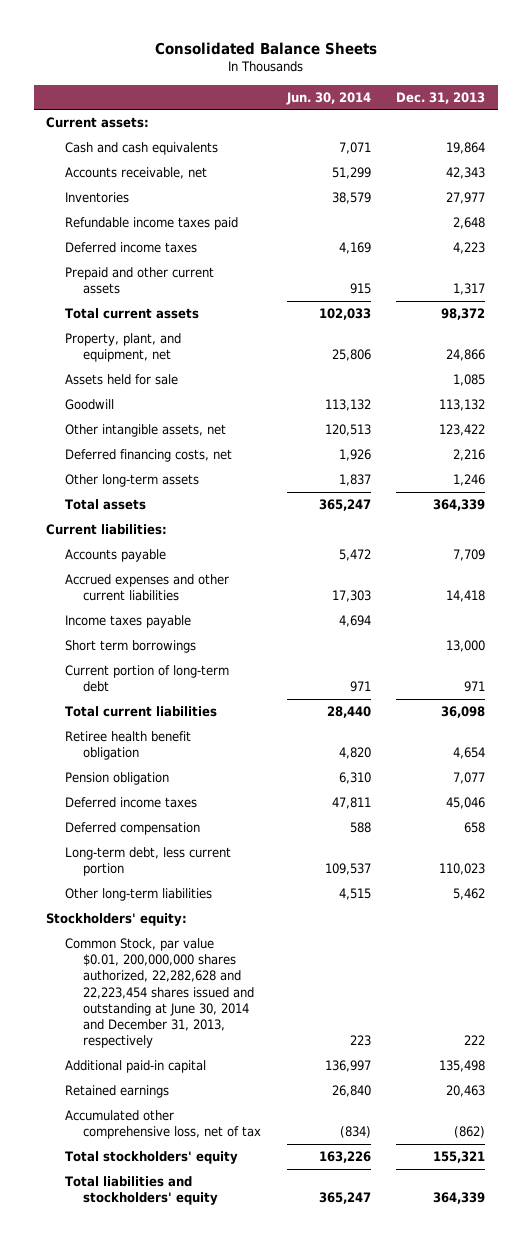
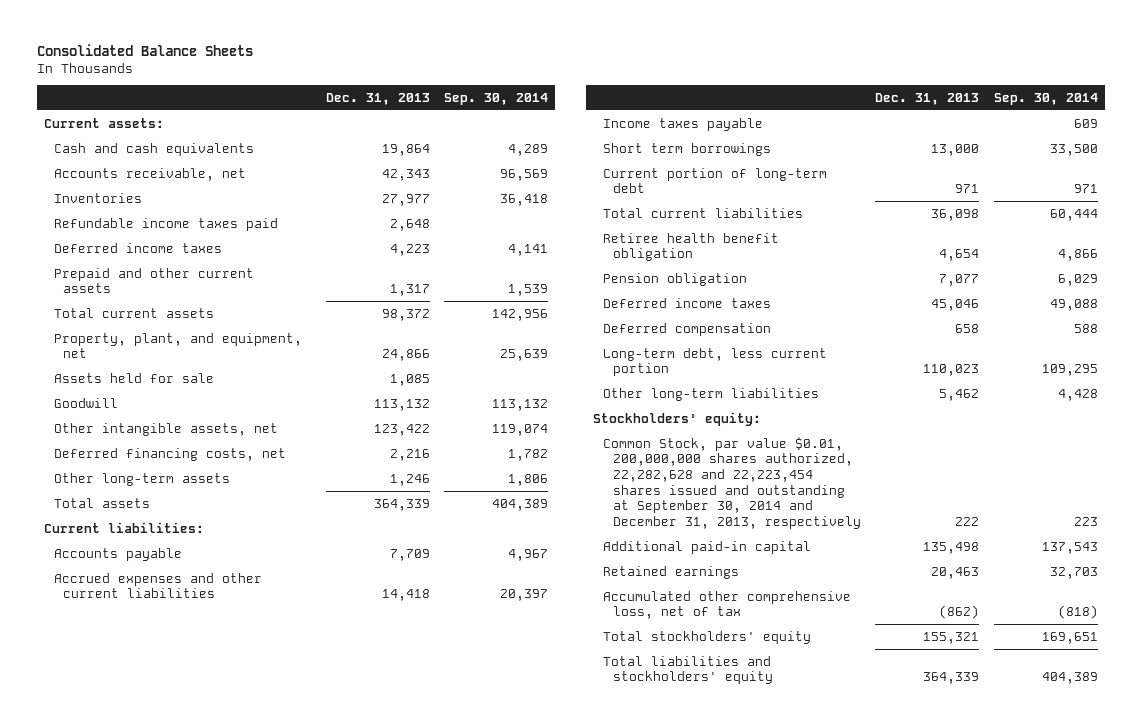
[285,91,371,105] Jun. 30, 2014 -> none
none -> [444,92,549,105] Sep. 30, 2014
[64,938,255,1048] Common Stock, par value $0.01, 200,000,000 shares authorized, 22,282,628 and 22,223,454 shares issued and outstanding at June 30, 2014 and December 31, 2013, respectively -> [603,436,861,529] Common Stock, par value $0.01, 200,000,000 shares authorized, 22,282,628 and 22,223,454 shares issued and outstanding at September 30, 2014 and December 31, 2013, respectively

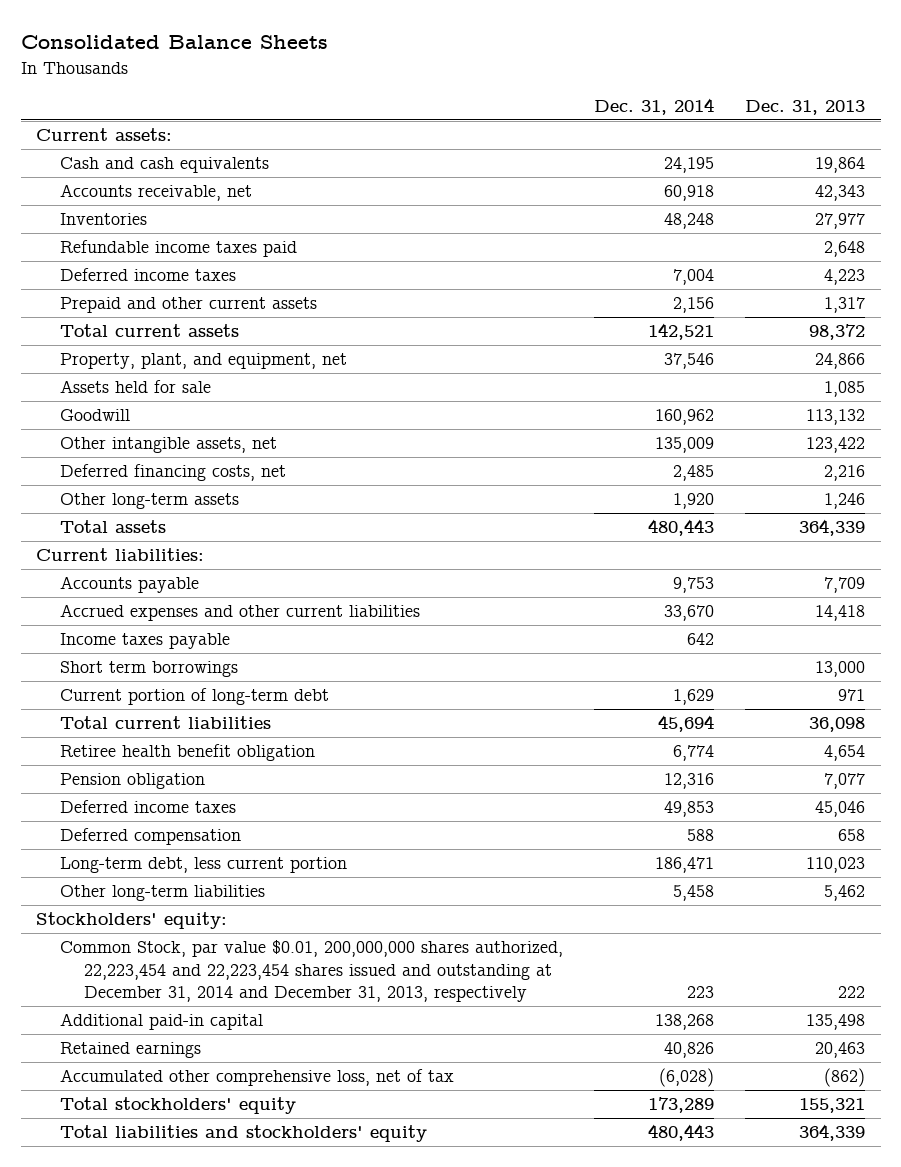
[444,92,549,105] Sep. 30, 2014 -> none
none -> [593,97,714,115] Dec. 31, 2014
[603,436,861,529] Common Stock, par value $0.01, 200,000,000 shares authorized, 22,282,628 and 22,223,454 shares issued and outstanding at September 30, 2014 and December 31, 2013, respectively -> [59,940,563,1003] Common Stock, par value $0.01, 200,000,000 shares authorized, 22,223,454 and 22,223,454 shares issued and outstanding at December 31, 2014 and December 31, 2013, respectively

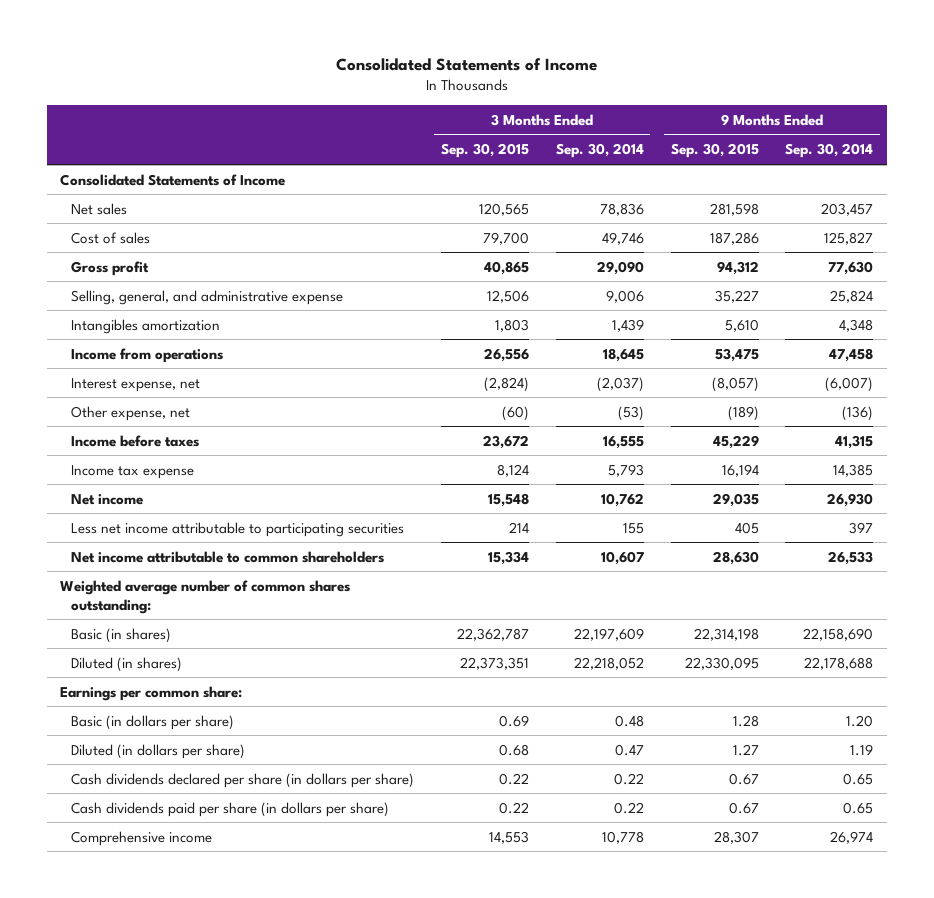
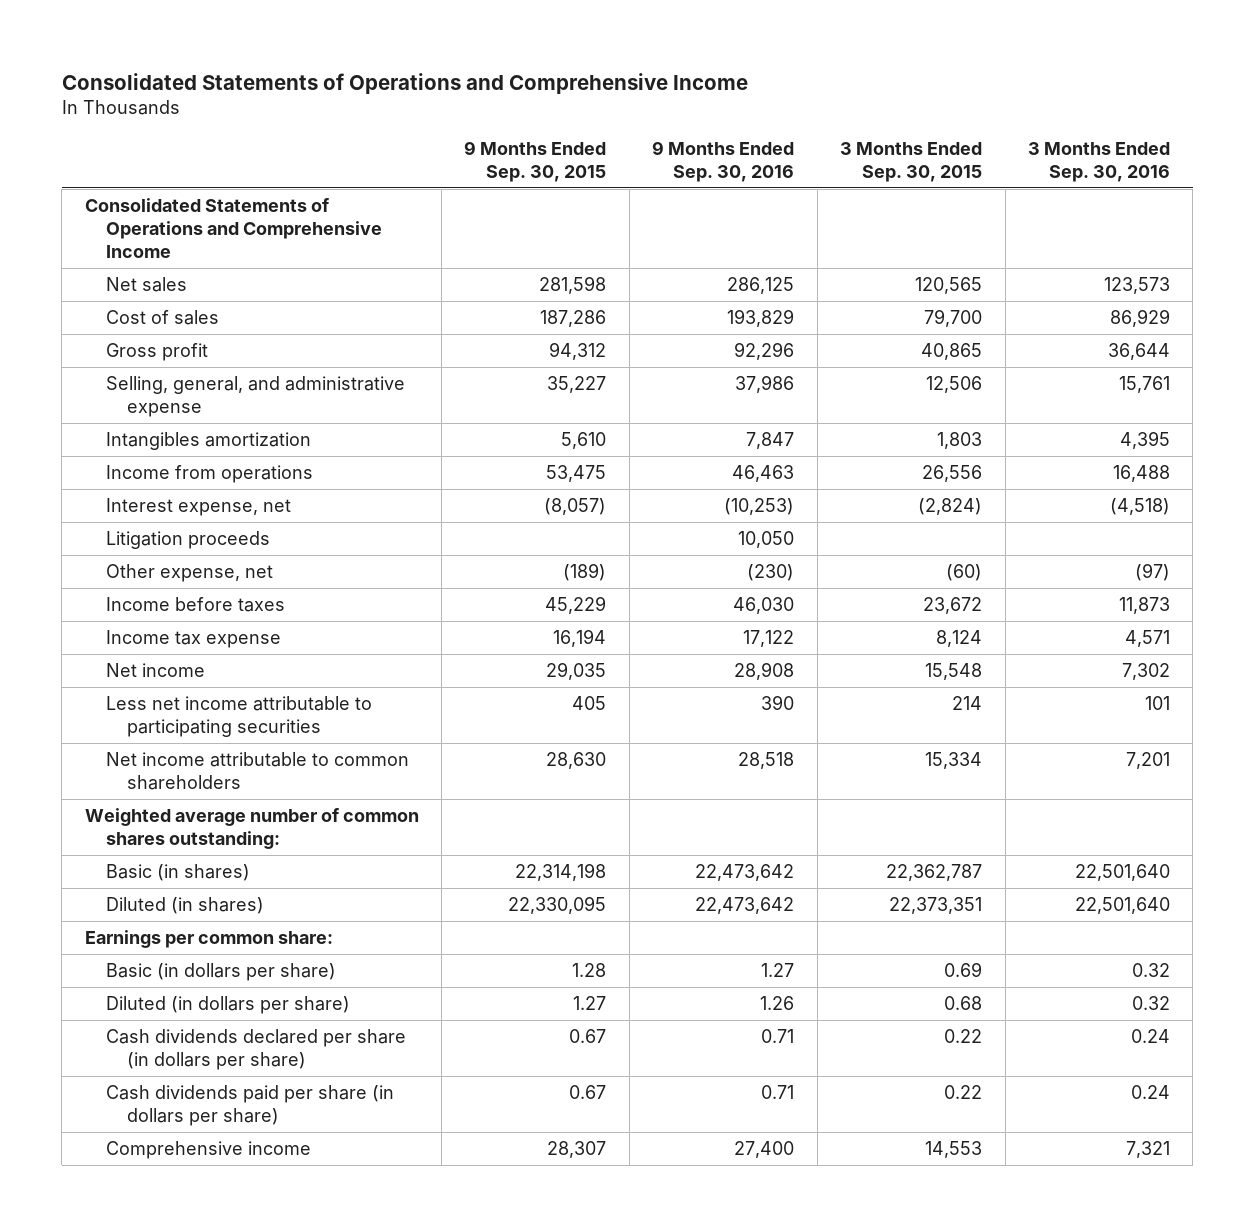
[335,58,597,72] Consolidated Statements of Income -> [61,72,748,94] Consolidated Statements of Operations and Comprehensive Income
[555,143,644,159] Sep. 30, 2014 -> none
[785,143,874,159] Sep. 30, 2014 -> none
none -> [652,140,795,182] 9 Months Ended Sep. 30, 2016
none -> [1027,141,1170,182] 3 Months Ended Sep. 30, 2016
[60,173,286,186] Consolidated Statements of Income -> [84,197,382,259] Consolidated Statements of Operations and Comprehensive Income
none -> [105,530,270,549] Litigation proceeds

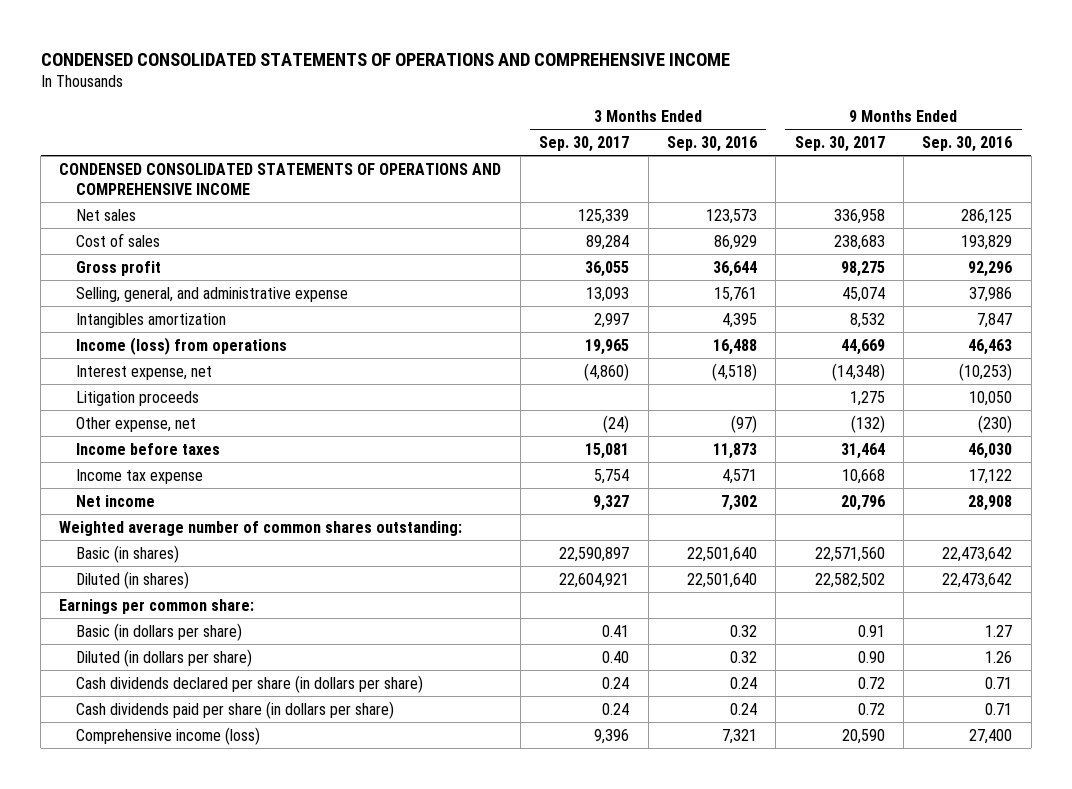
[61,72,748,94] Consolidated Statements of Operations and Comprehensive Income -> [40,52,730,66] CONDENSED CONSOLIDATED STATEMENTS OF OPERATIONS AND COMPREHENSIVE INCOME
[464,140,607,182] 9 Months Ended Sep. 30, 2015 -> none
[840,141,983,182] 3 Months Ended Sep. 30, 2015 -> none
none -> [539,135,630,152] Sep. 30, 2017
none -> [794,135,885,152] Sep. 30, 2017
[84,197,382,259] Consolidated Statements of Operations and Comprehensive Income -> [59,162,502,195] CONDENSED CONSOLIDATED STATEMENTS OF OPERATIONS AND COMPREHENSIVE INCOME
[105,464,313,483] Income from operations -> [75,336,287,355] Income (loss) from operations
[105,695,372,737] Less net income attributable to participating securities -> none
[105,751,409,790] Net income attributable to common shareholders -> none
[105,1140,311,1159] Comprehensive income -> [75,726,260,745] Comprehensive income (loss)

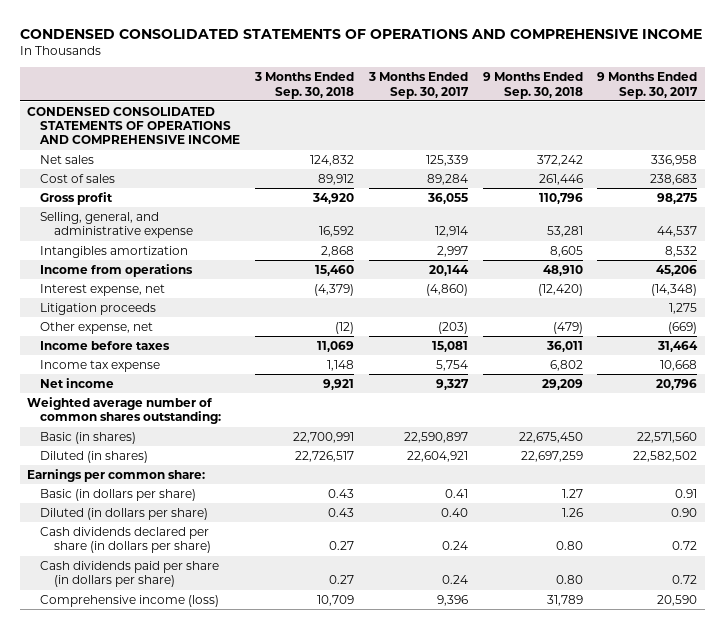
[666,135,757,152] Sep. 30, 2016 -> none
[922,135,1013,152] Sep. 30, 2016 -> none
none -> [254,72,355,99] 3 Months Ended Sep. 30, 2018
none -> [482,72,583,99] 9 Months Ended Sep. 30, 2018
[586,286,630,302] 13,093 -> [434,226,468,238] 12,914
[841,286,885,302] 45,074 -> [657,226,698,238] 44,537
[75,336,287,355] Income (loss) from operations -> [40,263,194,277] Income from operations
[585,338,630,355] 19,965 -> [428,264,469,276] 20,144
[840,338,885,355] 44,669 -> [656,264,698,276] 45,206
[603,414,630,433] (24) -> [437,321,468,334] (203)
[850,414,885,433] (132) -> [668,321,698,334] (669)

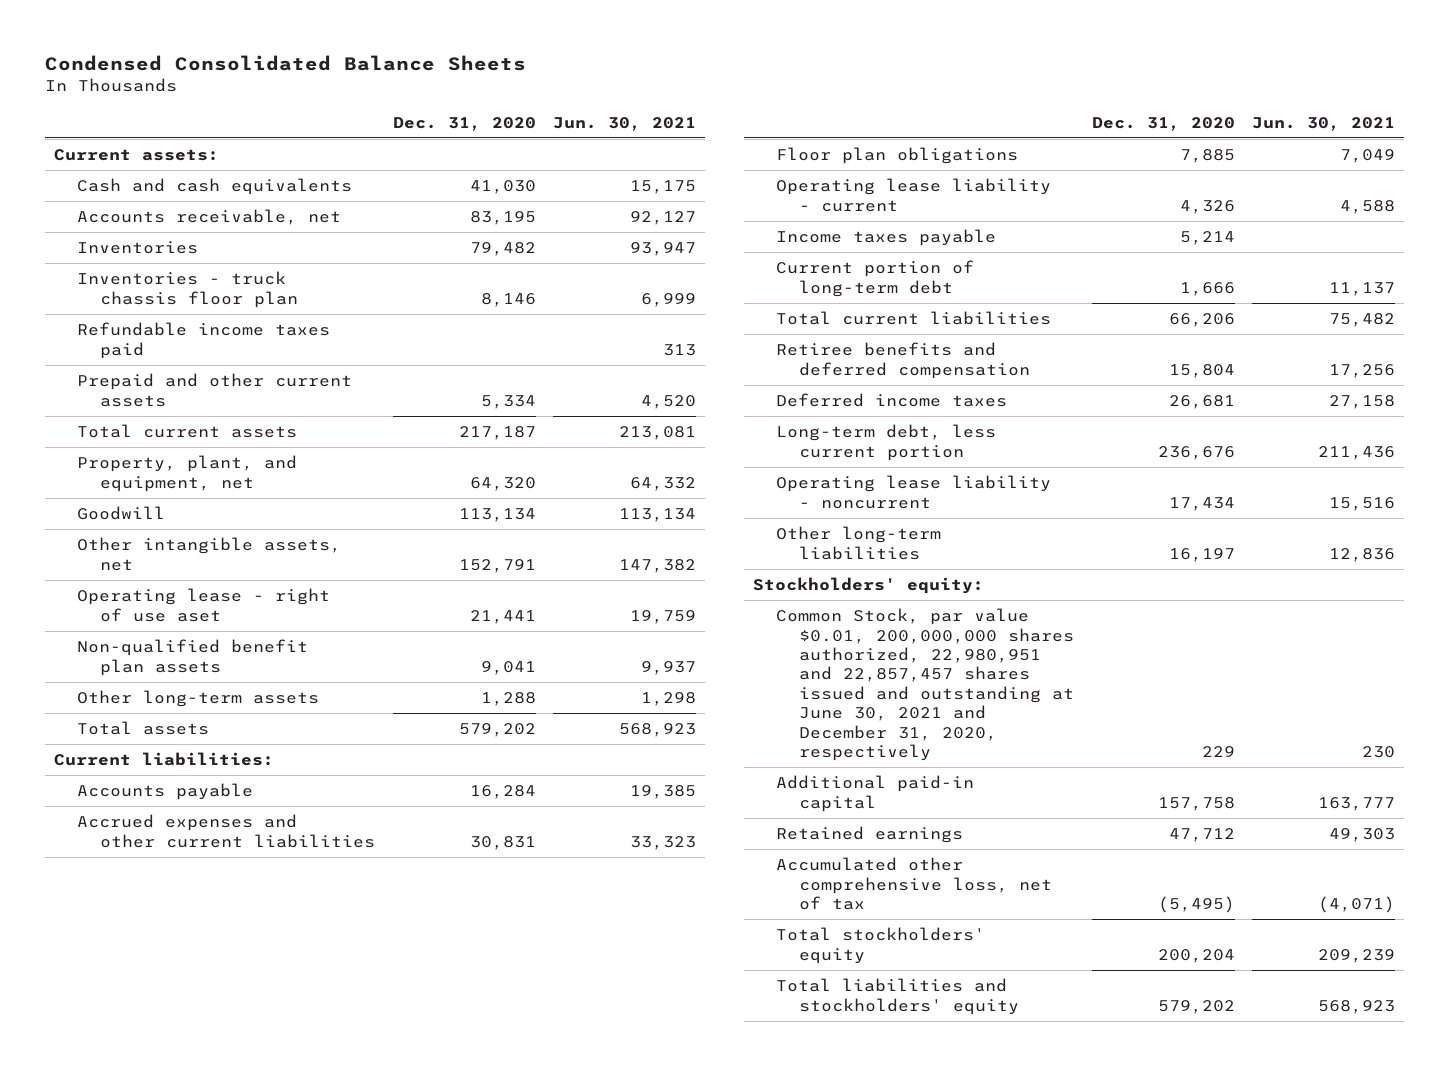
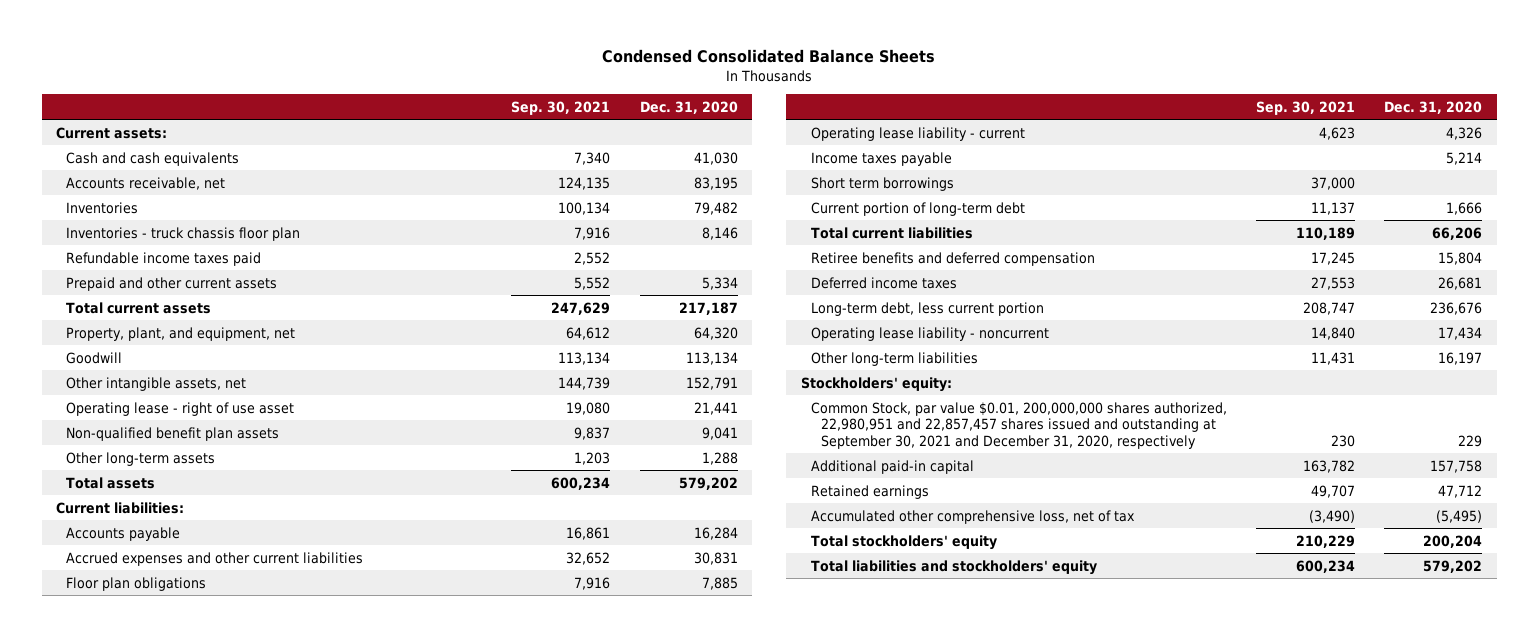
[553,116,697,131] Jun. 30, 2021 -> none
none -> [511,100,611,115] Sep. 30, 2021
[77,588,331,622] Operating lease - right of use aset -> [66,401,295,416] Operating lease - right of use asset
none -> [810,176,954,191] Short term borrowings
[776,608,1075,762] Common Stock, par value $0.01, 200,000,000 shares authorized, 22,980,951 and 22,857,457 shares issued and outstanding at June 30, 2021 and December 31, 2020, respectively -> [810,401,1227,449] Common Stock, par value $0.01, 200,000,000 shares authorized, 22,980,951 and 22,857,457 shares issued and outstanding at September 30, 2021 and December 31, 2020, respectively

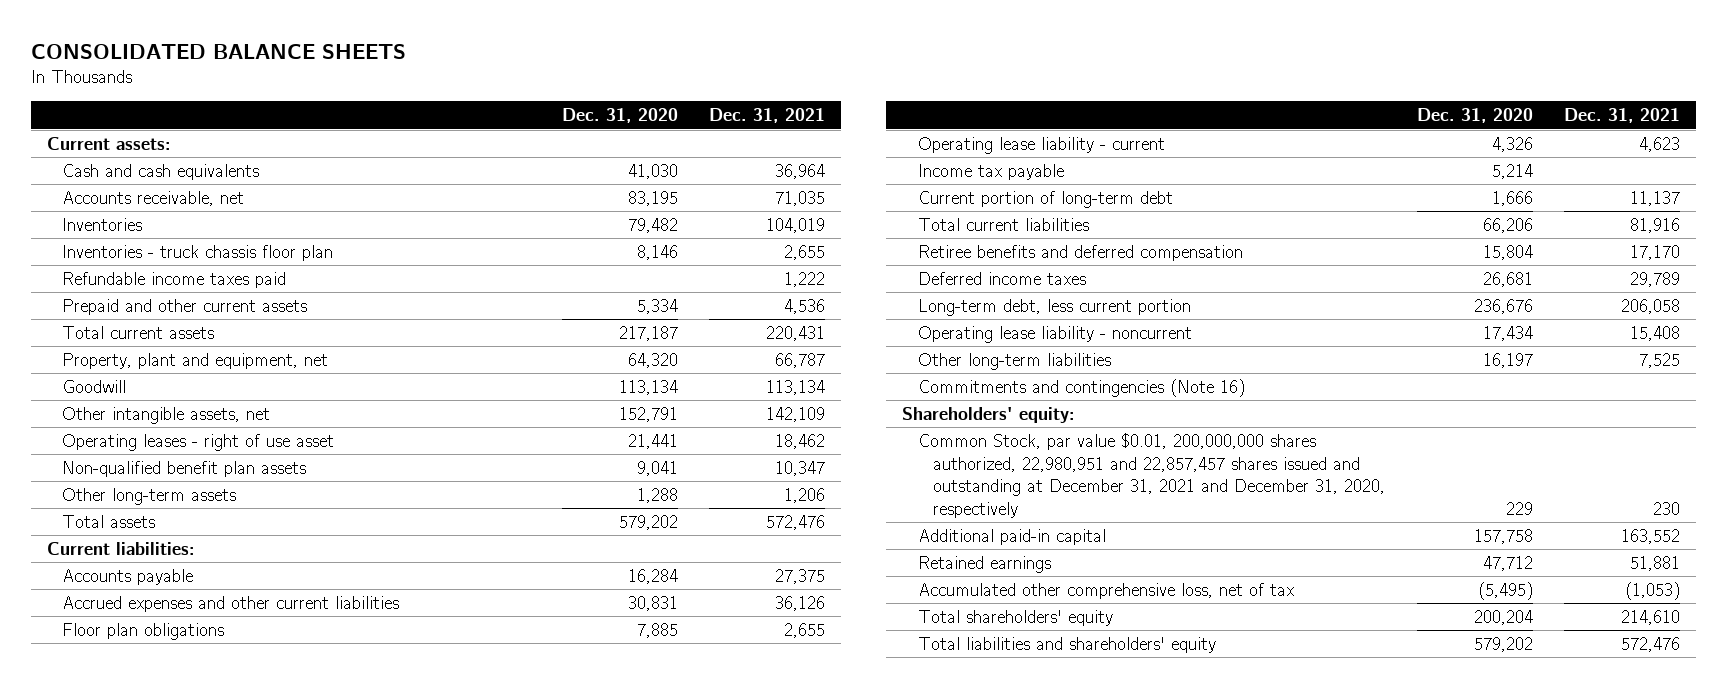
[602,49,936,64] Condensed Consolidated Balance Sheets -> [30,43,406,59] CONSOLIDATED BALANCE SHEETS
[511,100,611,115] Sep. 30, 2021 -> none
none -> [709,108,826,124] Dec. 31, 2021
[66,326,296,341] Property, plant, and equipment, net -> [62,352,329,369] Property, plant and equipment, net
[66,401,295,416] Operating lease - right of use asset -> [62,433,335,451] Operating leases - right of use asset
[810,176,954,191] Short term borrowings -> none
[810,151,952,166] Income taxes payable -> [917,163,1064,180] Income tax payable
none -> [917,378,1245,397] Commitments and contingencies (Note 16)
[800,376,952,392] Stockholders' equity: -> [901,406,1075,423] Shareholders' equity:
[810,401,1227,449] Common Stock, par value $0.01, 200,000,000 shares authorized, 22,980,951 and 22,857,457 shares issued and outstanding at September 30, 2021 and December 31, 2020, respectively -> [917,432,1386,518] Common Stock, par value $0.01, 200,000,000 shares authorized, 22,980,951 and 22,857,457 shares issued and outstanding at December 31, 2021 and December 31, 2020, respectively
[810,534,997,550] Total stockholders' equity -> [917,609,1113,626] Total shareholders' equity
[810,559,1097,575] Total liabilities and stockholders' equity -> [917,636,1216,653] Total liabilities and shareholders' equity

